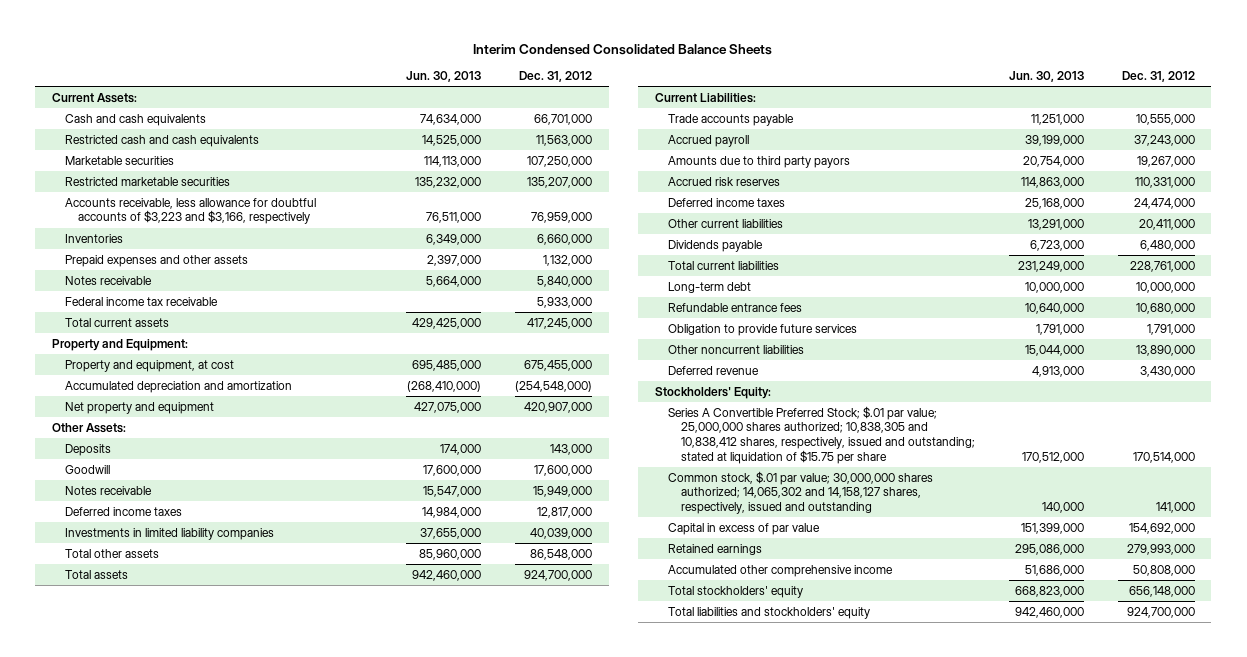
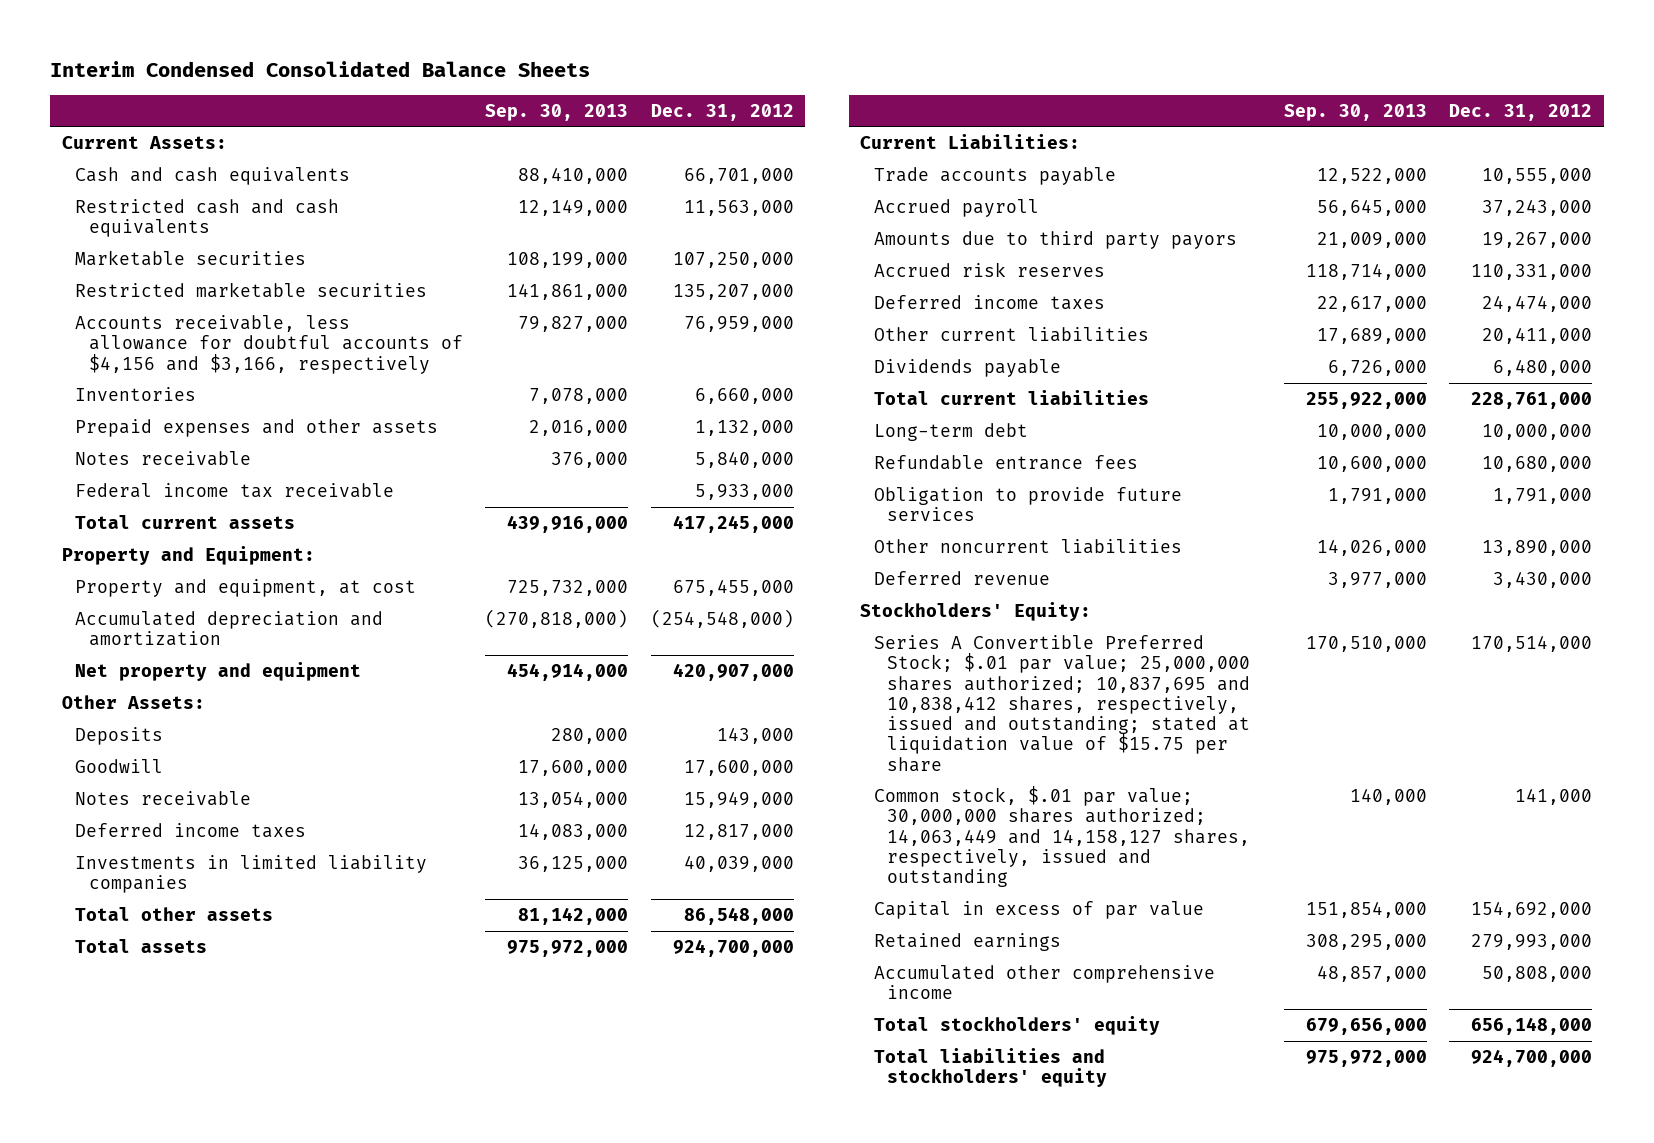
[405,71,481,83] Jun. 30, 2013 -> none
none -> [485,103,629,121] Sep. 30, 2013
[65,197,317,225] Accounts receivable, less allowance for doubtful accounts of $3,223 and $3,166, respectively -> [75,314,463,374] Accounts receivable, less allowance for doubtful accounts of $4,156 and $3,166, respectively
[668,405,975,464] Series A Convertible Preferred Stock; $.01 par value; 25,000,000 shares authorized; 10,838,305 and 10,838,412 shares, respectively, issued and outstanding; stated at liquidation of $15.75 per share -> [873,634,1251,772] Series A Convertible Preferred Stock; $.01 par value; 25,000,000 shares authorized; 10,837,695 and 10,838,412 shares, respectively, issued and outstanding; stated at liquidation value of $15.75 per share
[668,470,934,515] Common stock, $.01 par value; 30,000,000 shares authorized; 14,065,302 and 14,158,127 shares, respectively, issued and outstanding -> [873,785,1251,888] Common stock, $.01 par value; 30,000,000 shares authorized; 14,063,449 and 14,158,127 shares, respectively, issued and outstanding

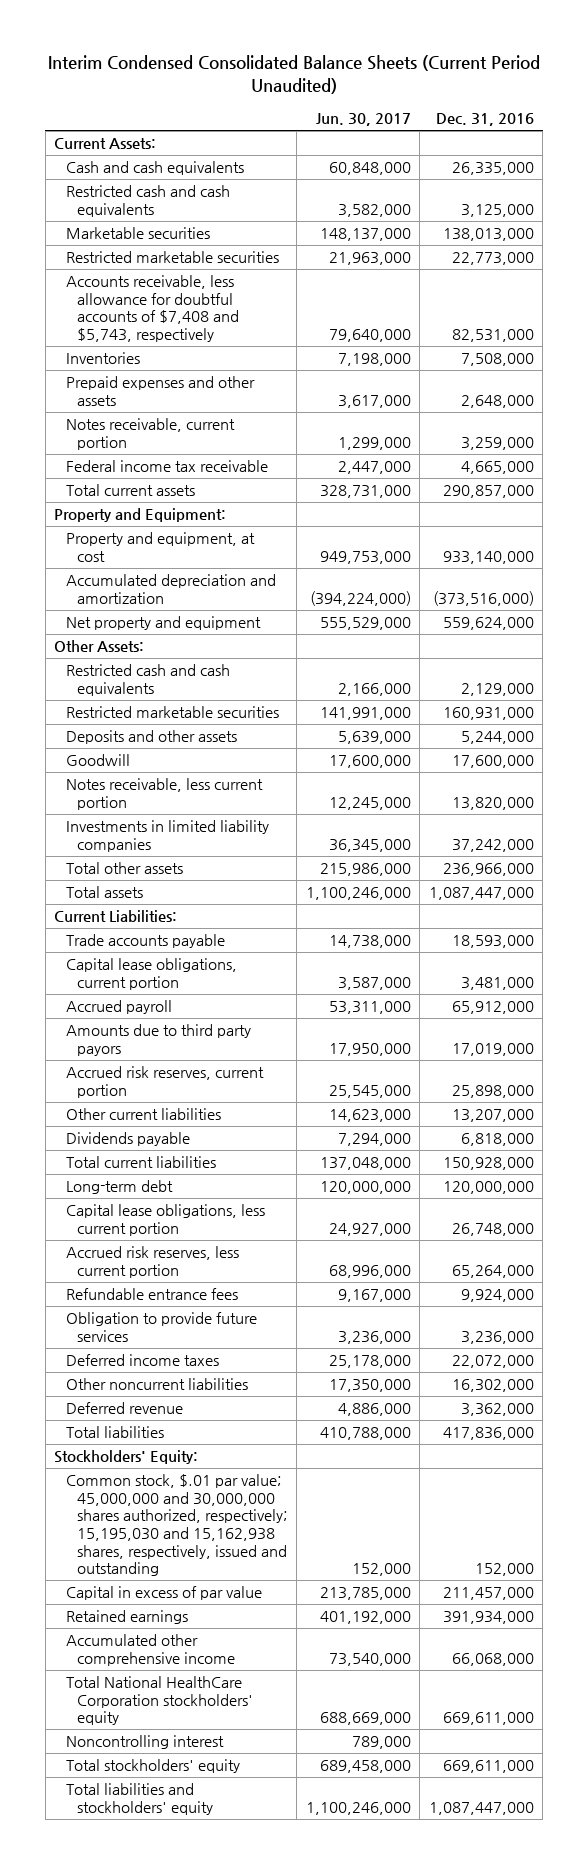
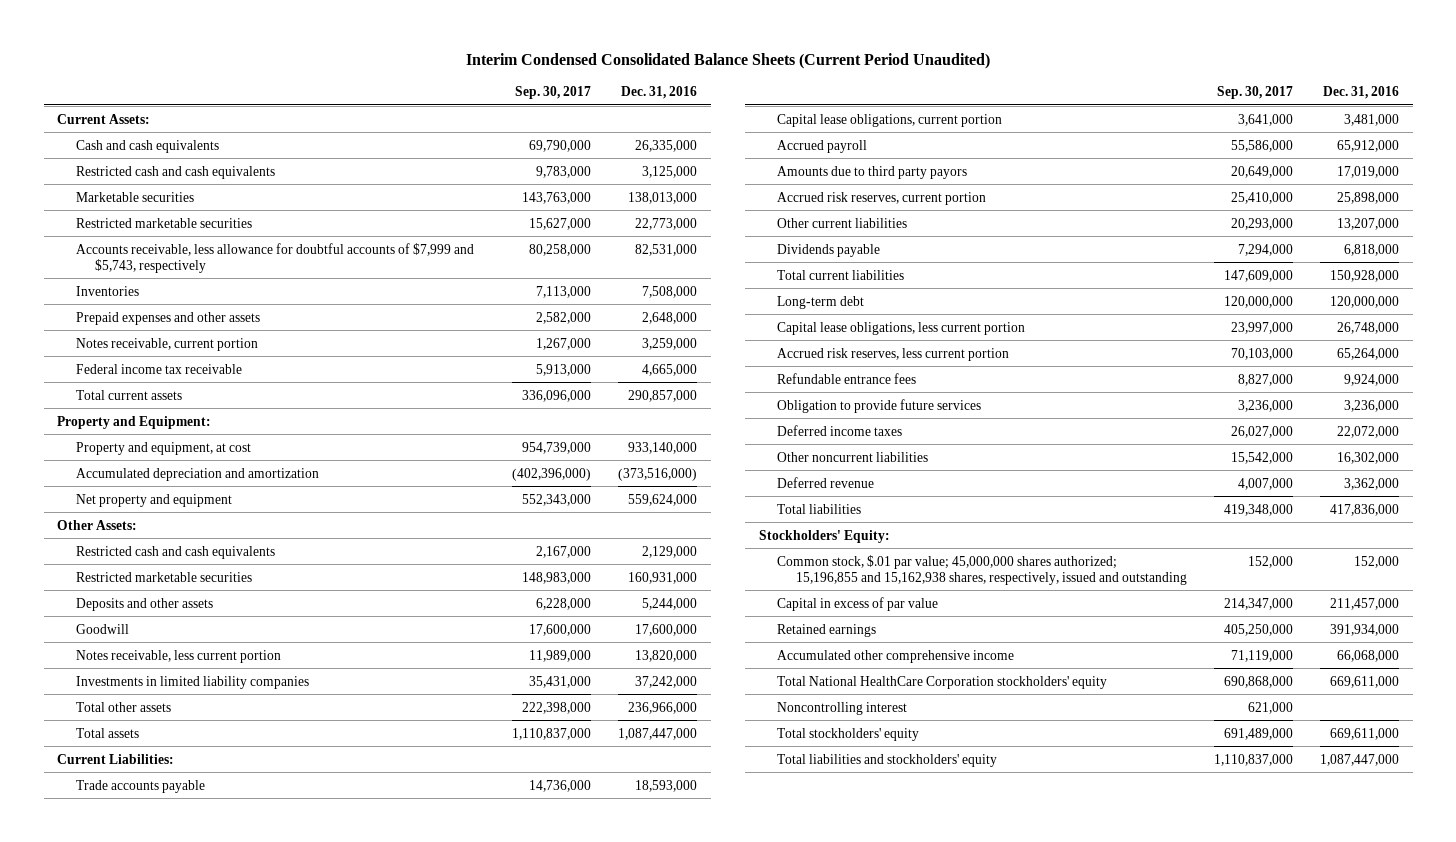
[315,113,411,127] Jun. 30, 2017 -> none
none -> [515,86,592,100] Sep. 30, 2017
[65,275,240,343] Accounts receivable, less allowance for doubtful accounts of $7,408 and $5,743, respectively -> [75,242,474,273] Accounts receivable, less allowance for doubtful accounts of $7,999 and $5,743, respectively
[65,1474,289,1577] Common stock, $.01 par value; 45,000,000 and 30,000,000 shares authorized, respectively; 15,195,030 and 15,162,938 shares, respectively, issued and outstanding -> [777,554,1188,585] Common stock, $.01 par value; 45,000,000 shares authorized; 15,196,855 and 15,162,938 shares, respectively, issued and outstanding

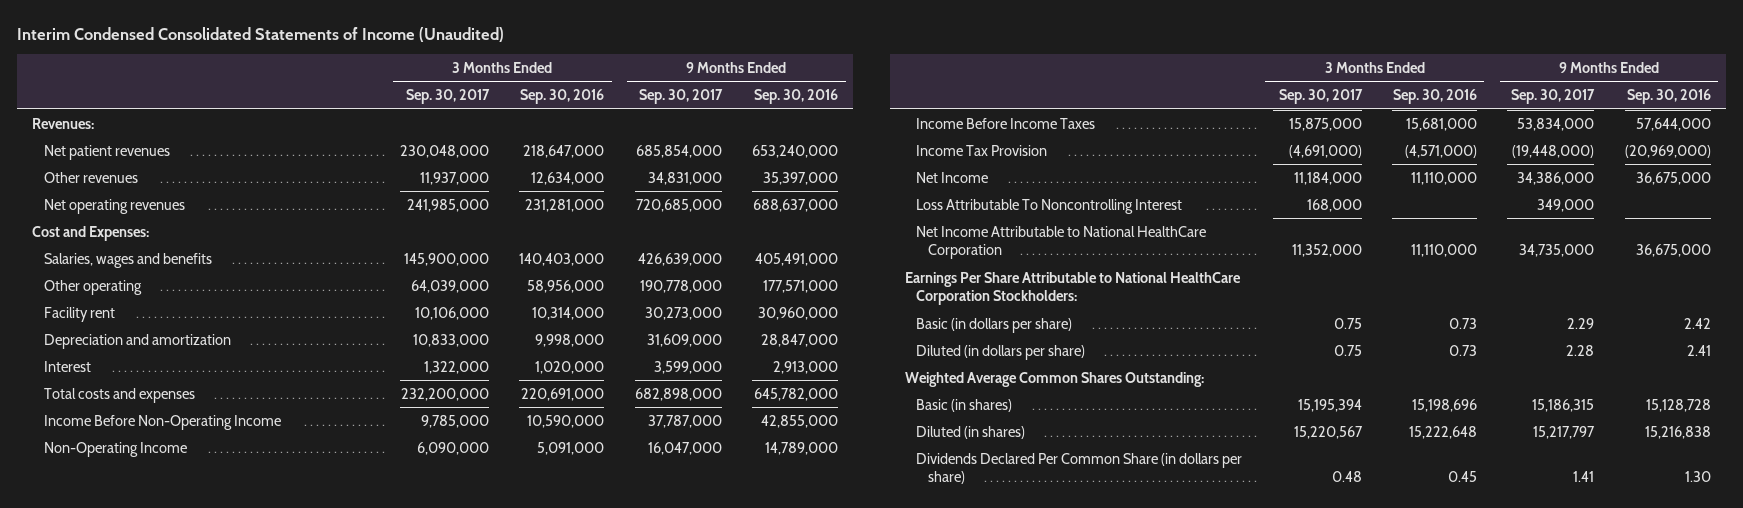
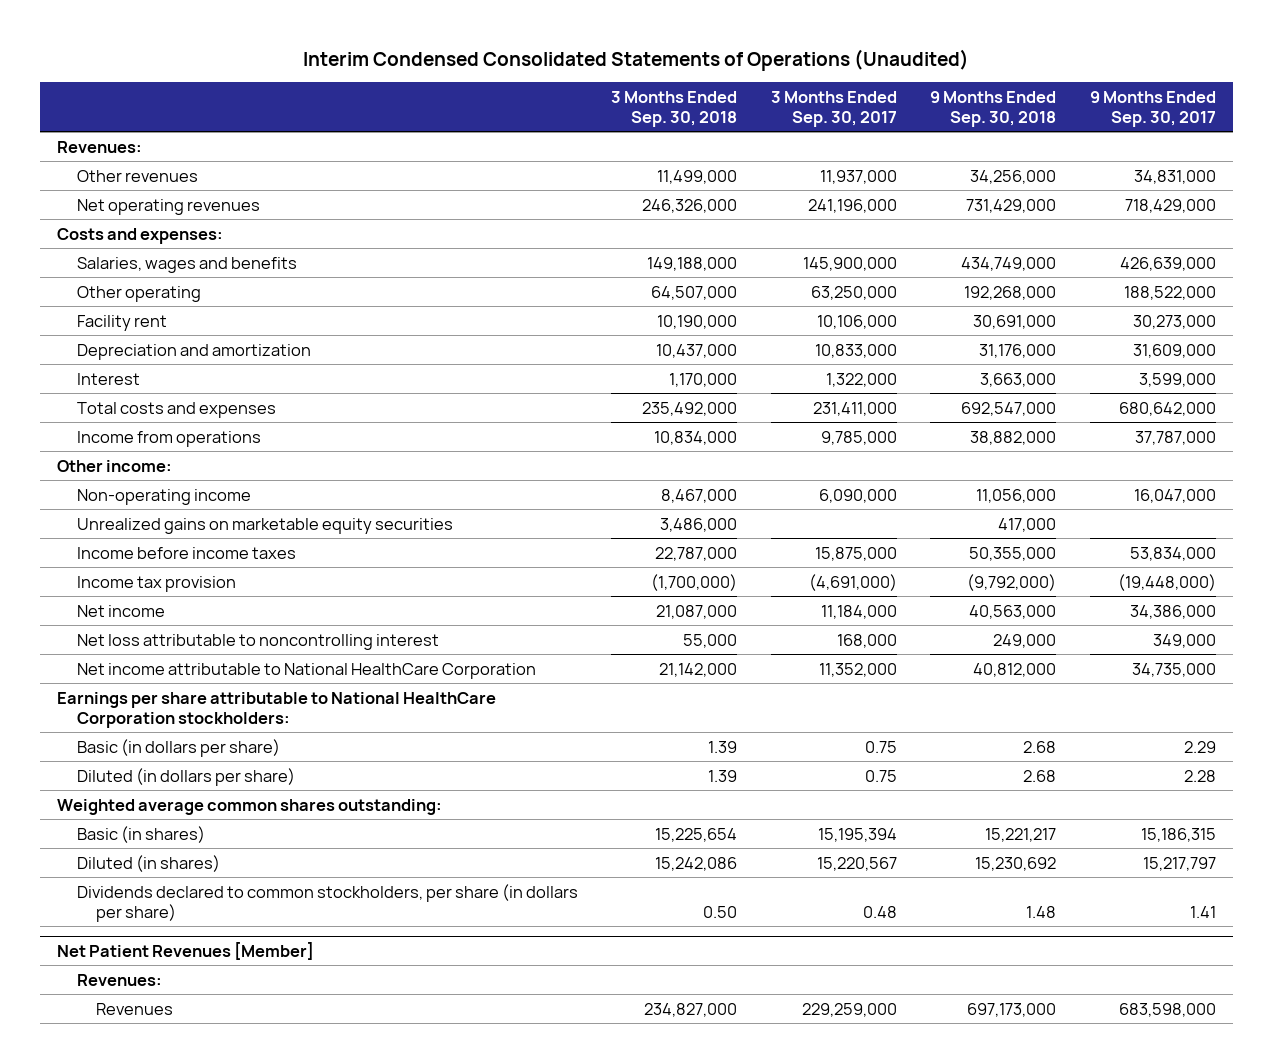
[17,26,505,42] Interim Condensed Consolidated Statements of Income (Unaudited) -> [303,48,970,71] Interim Condensed Consolidated Statements of Operations (Unaudited)
[520,89,605,105] Sep. 30, 2016 -> none
[754,89,839,105] Sep. 30, 2016 -> none
none -> [611,90,738,127] 3 Months Ended Sep. 30, 2018
none -> [930,90,1057,127] 9 Months Ended Sep. 30, 2018
[43,144,170,160] Net patient revenues -> none
[407,198,490,212] 241,985,000 -> [807,198,897,213] 241,196,000
[635,198,722,212] 720,685,000 -> [1124,198,1216,213] 718,429,000
[32,225,150,241] Cost and Expenses: -> [56,227,223,244] Costs and expenses:
[411,279,490,293] 64,039,000 -> [810,285,897,300] 63,250,000
[639,279,722,293] 190,778,000 -> [1123,285,1216,300] 188,522,000
[401,387,490,401] 232,200,000 -> [812,401,897,416] 231,411,000
[634,387,722,401] 682,898,000 -> [1118,401,1216,416] 680,642,000
[43,414,281,430] Income Before Non-Operating Income -> [76,430,261,447] Income from operations
none -> [56,459,172,472] Other income:
[43,441,187,457] Non-Operating Income -> [76,488,251,505] Non-operating income
none -> [76,517,453,534] Unrealized gains on marketable equity securities
[916,117,1096,129] Income Before Income Taxes -> [76,546,296,559] Income before income taxes
[916,144,1048,156] Income Tax Provision -> [76,575,236,592] Income tax provision
[916,171,989,183] Net Income -> [76,604,165,617] Net income
[916,198,1183,214] Loss Attributable To Noncontrolling Interest -> [76,633,439,650] Net loss attributable to noncontrolling interest
[916,225,1207,260] Net Income Attributable to National HealthCare Corporation -> [76,662,536,679] Net income attributable to National HealthCare Corporation
[904,271,1241,306] Earnings Per Share Attributable to National HealthCare Corporation Stockholders: -> [56,691,496,728] Earnings per share attributable to National HealthCare Corporation stockholders:
[904,371,1204,387] Weighted Average Common Shares Outstanding: -> [56,798,442,815] Weighted average common shares outstanding:
[916,452,1243,485] Dividends Declared Per Common Share (in dollars per share) -> [76,883,578,922] Dividends declared to common stockholders, per share (in dollars per share)
none -> [56,941,314,960] Net Patient Revenues [Member]
none -> [76,973,162,986] Revenues:
none -> [96,1002,174,1015] Revenues

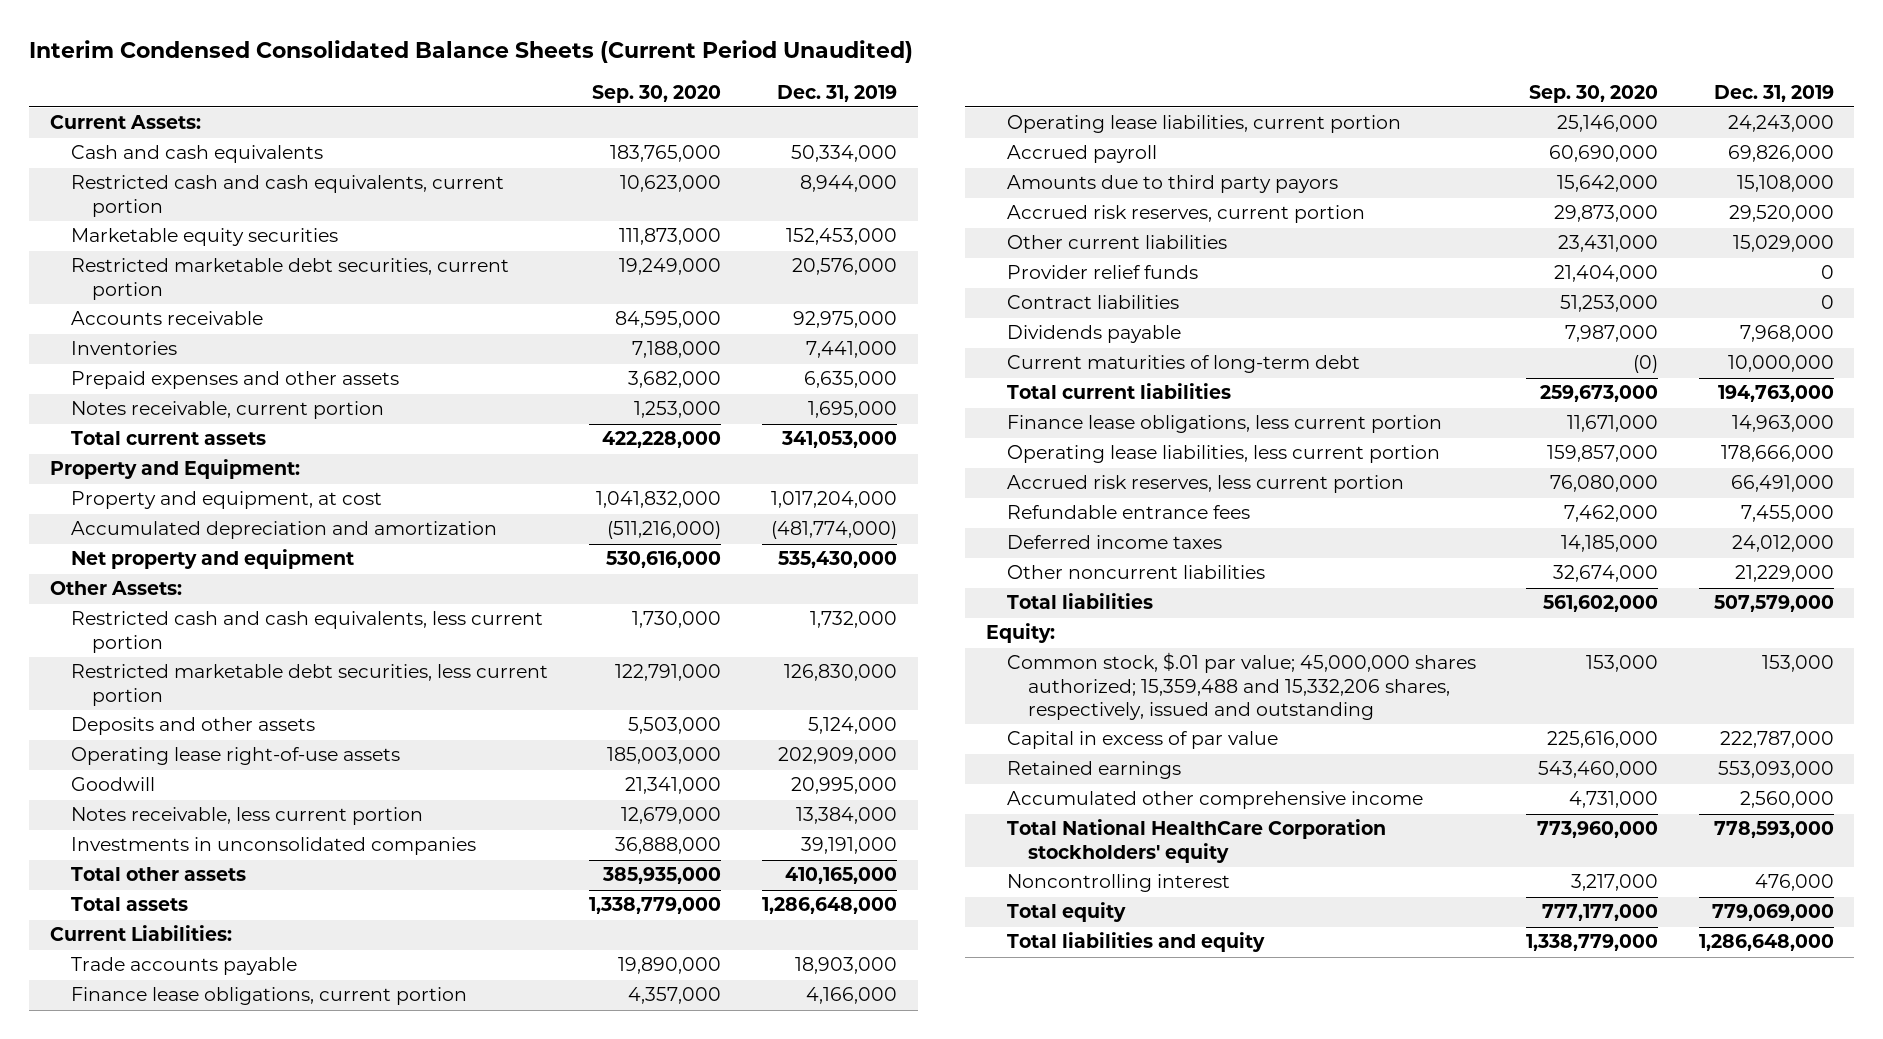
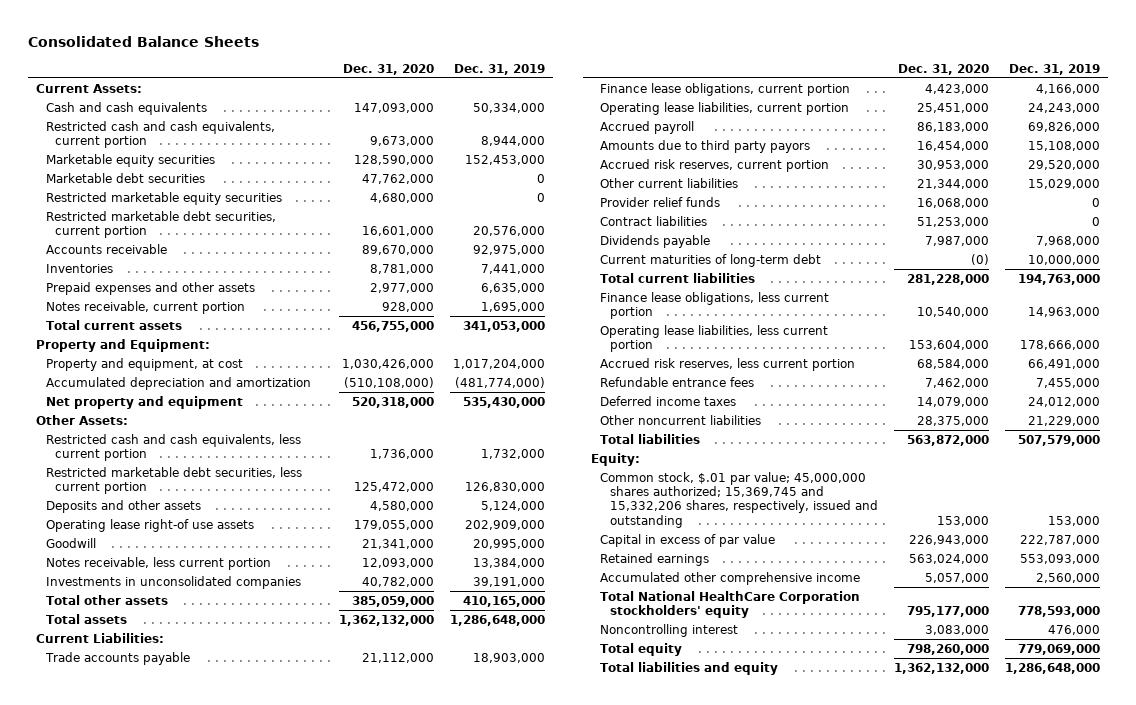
[28,40,913,64] Interim Condensed Consolidated Balance Sheets (Current Period Unaudited) -> [28,35,260,47] Consolidated Balance Sheets
[591,84,721,103] Sep. 30, 2020 -> none
none -> [343,63,435,75] Dec. 31, 2020
none -> [45,172,205,183] Marketable debt securities
none -> [45,191,282,205] Restricted marketable equity securities
[70,747,400,766] Operating lease right-of-use assets -> [45,518,254,532] Operating lease right-of use assets
[1007,652,1477,721] Common stock, $.01 par value; 45,000,000 shares authorized; 15,359,488 and 15,332,206 shares, respectively, issued and outstanding -> [600,471,879,528] Common stock, $.01 par value; 45,000,000 shares authorized; 15,369,745 and 15,332,206 shares, respectively, issued and outstanding

